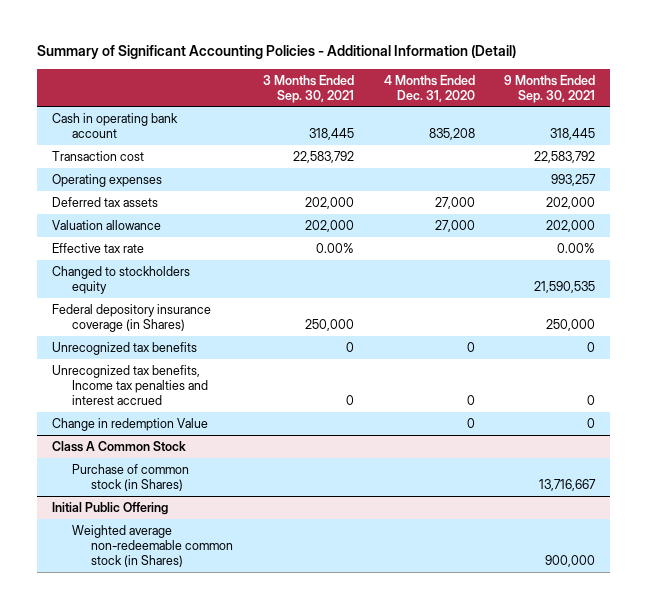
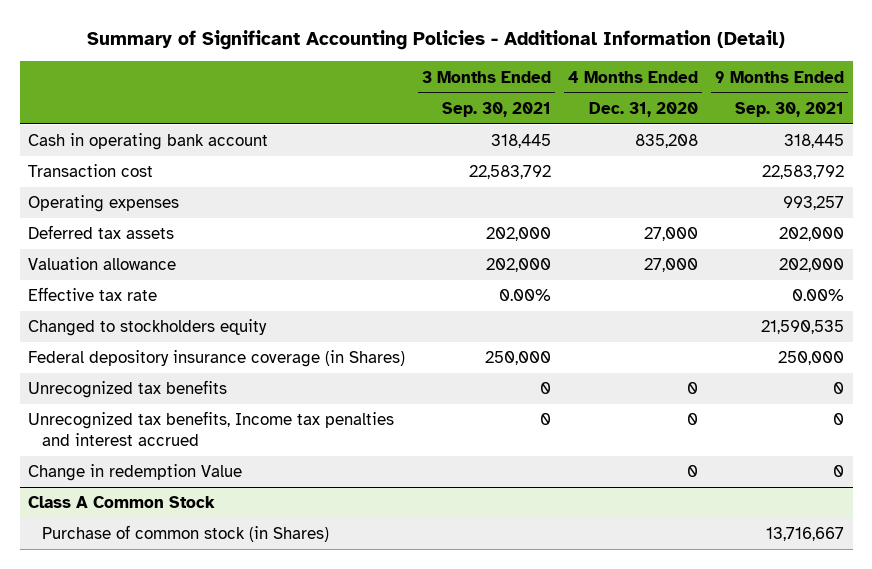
[52,501,169,515] Initial Public Offering -> none
[71,524,234,568] Weighted average non-redeemable common stock (in Shares) -> none

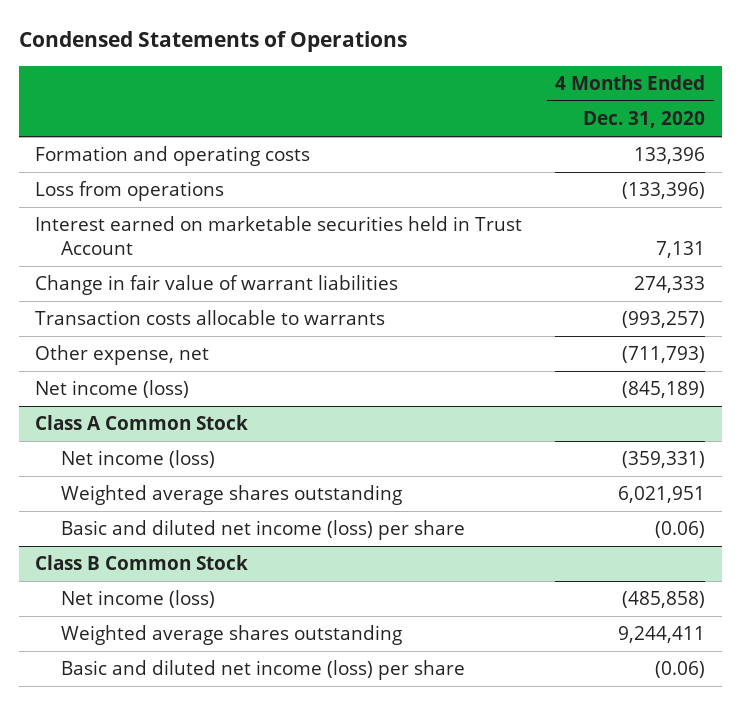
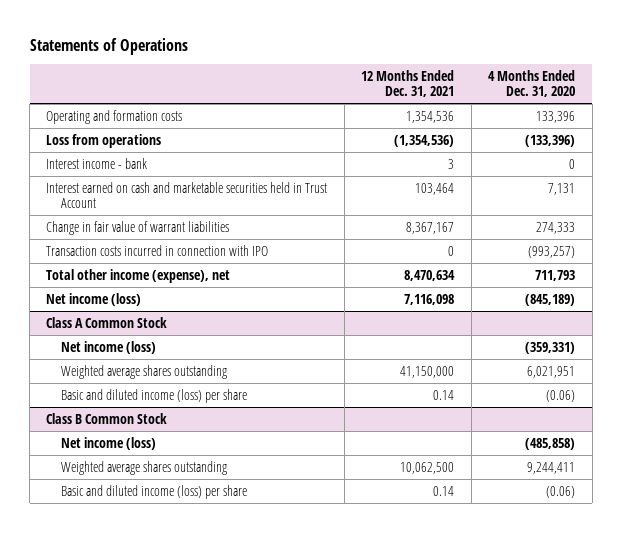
[18,31,407,53] Condensed Statements of Operations -> [29,37,188,55] Statements of Operations
none -> [361,69,455,98] 12 Months Ended Dec. 31, 2021
[35,146,311,167] Formation and operating costs -> [46,109,183,124] Operating and formation costs
none -> [46,157,148,169] Interest income - bank
[35,216,523,255] Interest earned on marketable securities held in Trust Account -> [46,181,328,209] Interest earned on cash and marketable securities held in Trust Account
[35,310,386,326] Transaction costs allocable to warrants -> [46,244,269,256] Transaction costs incurred in connection with IPO
[35,345,210,366] Other expense, net -> [46,268,231,283] Total other income (expense), net
[622,346,706,364] (711,793) -> [535,269,576,281] 711,793
[61,520,466,541] Basic and diluted net income (loss) per share -> [60,388,247,403] Basic and diluted income (loss) per share
[61,660,466,681] Basic and diluted net income (loss) per share -> [60,484,247,499] Basic and diluted income (loss) per share

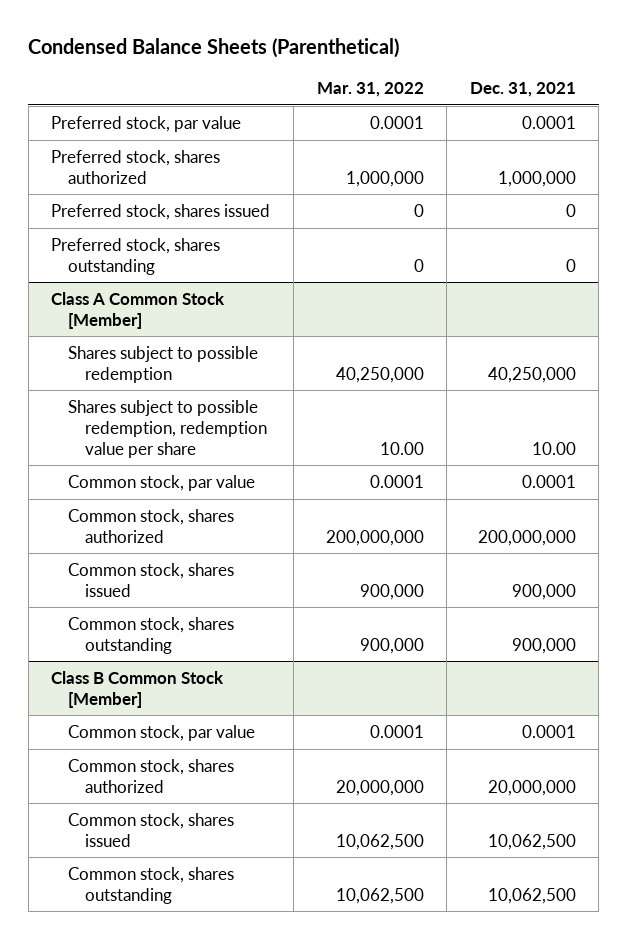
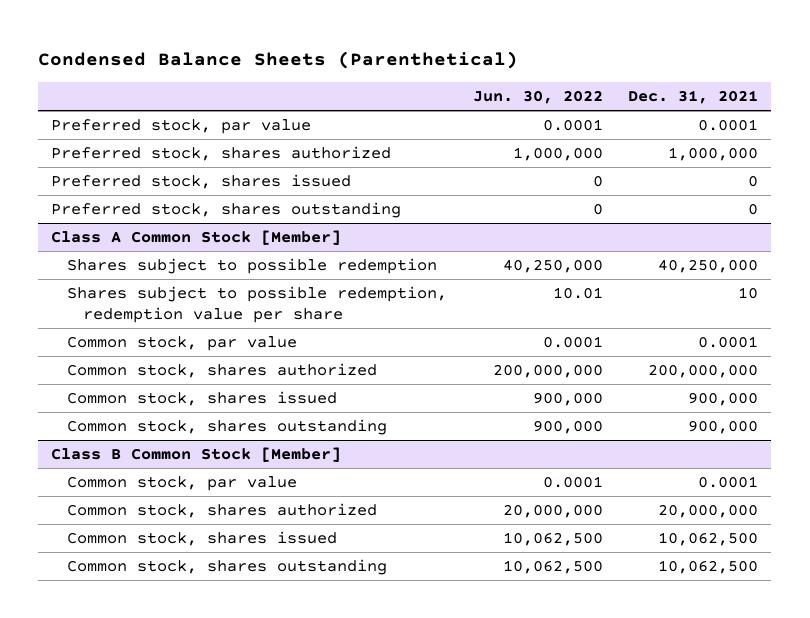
[316,82,424,98] Mar. 31, 2022 -> none
none -> [472,90,603,105] Jun. 30, 2022
[531,441,576,455] 10.00 -> [738,287,759,300] 10

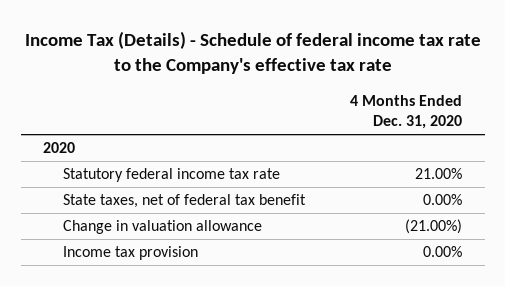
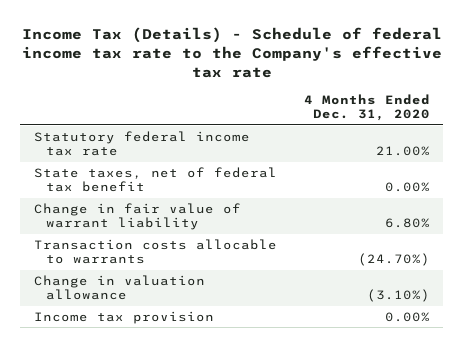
[43,142,76,154] 2020 -> none
none -> [33,202,241,231] Change in fair value of warrant liability
none -> [33,238,277,265] Transaction costs allocable to warrants
[404,219,462,235] (21.00%) -> [366,289,430,303] (3.10%)

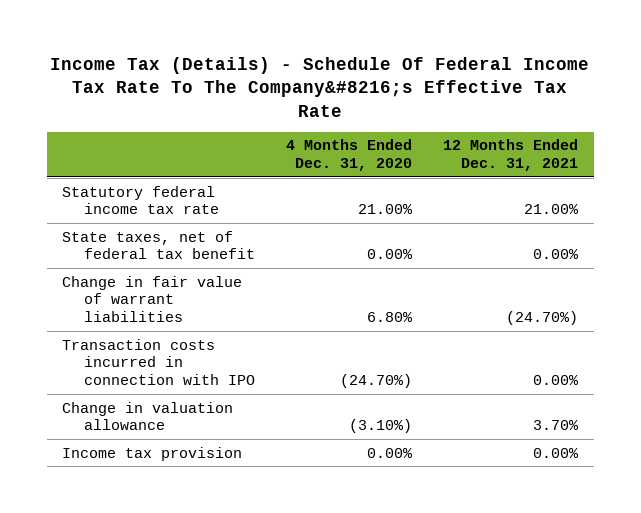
[21,27,442,78] Income Tax (Details) - Schedule of federal income tax rate to the Company's effective tax rate -> [50,57,590,117] Income Tax (Details) - Schedule Of Federal Income Tax Rate To The Company&#8216;s Effective Tax Rate
none -> [443,139,579,171] 12 Months Ended Dec. 31, 2021
[33,202,241,231] Change in fair value of warrant liability -> [62,275,243,322] Change in fair value of warrant liabilities
[33,238,277,265] Transaction costs allocable to warrants -> [62,338,256,385] Transaction costs incurred in connection with IPO

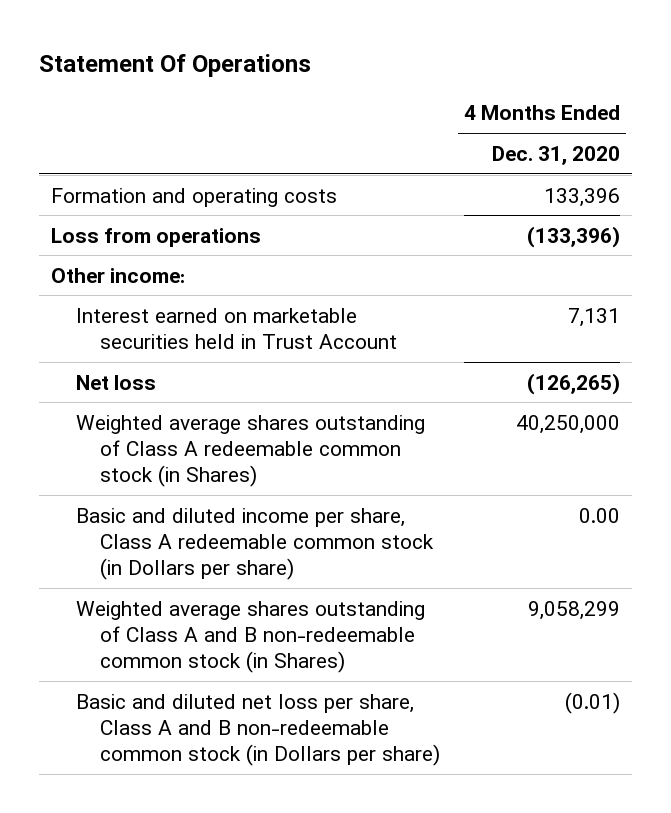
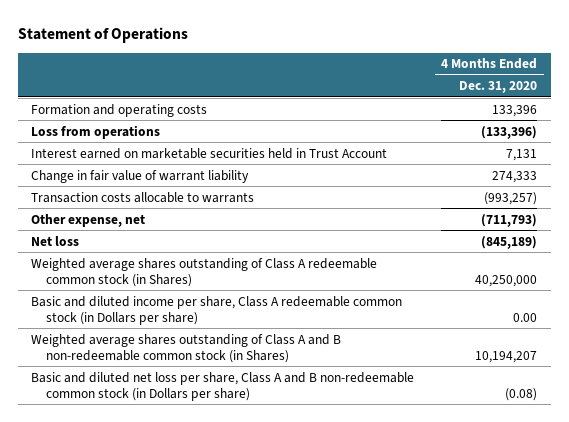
[39,53,312,77] Statement Of Operations -> [17,27,188,44] Statement of Operations
[50,267,185,283] Other income: -> none
none -> [31,169,250,183] Change in fair value of warrant liability
none -> [31,191,255,203] Transaction costs allocable to warrants
none -> [31,213,146,227] Other expense, net
[527,372,621,395] (126,265) -> [481,235,538,249] (845,189)
[528,600,621,620] 9,058,299 -> [475,350,538,363] 10,194,207
[565,691,621,714] (0.01) -> [505,387,538,401] (0.08)

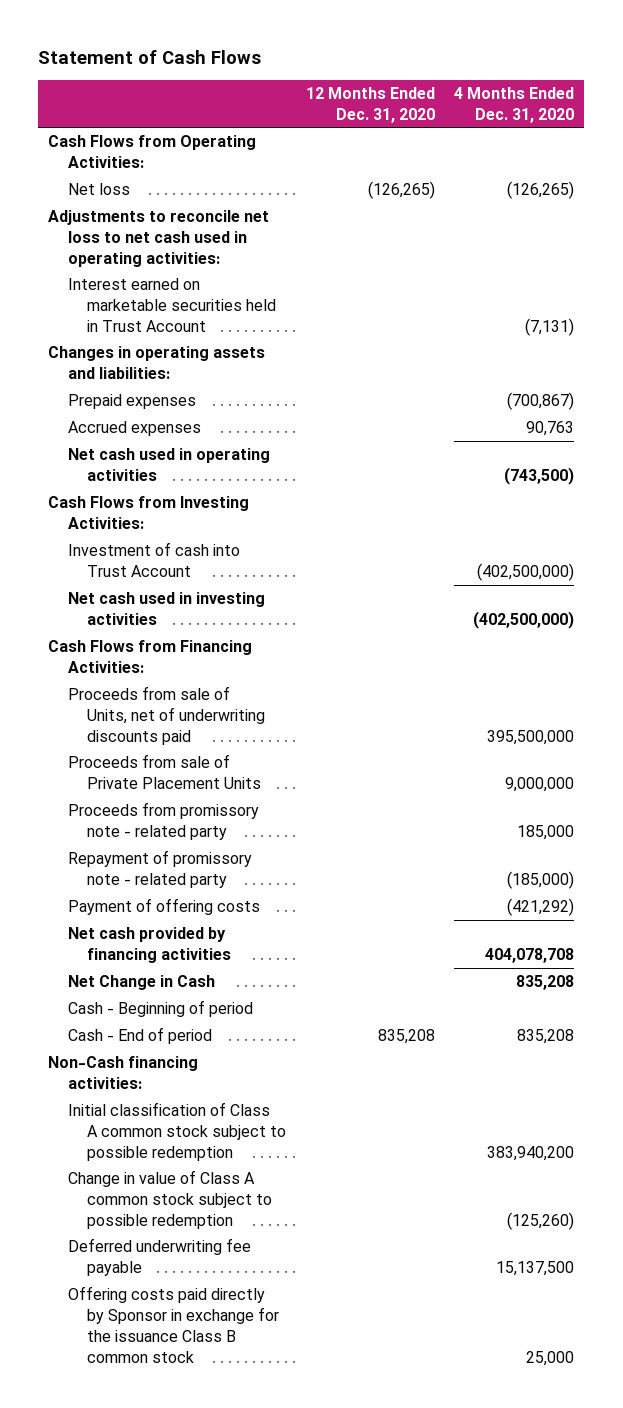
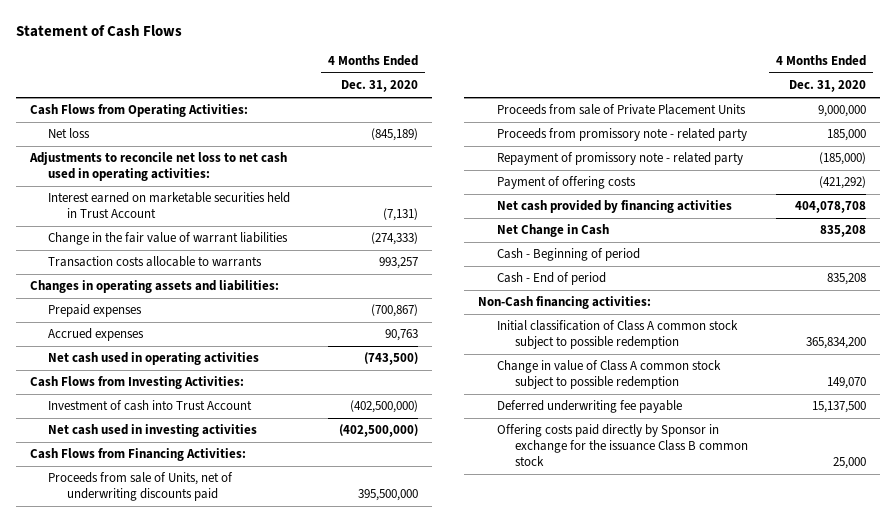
[305,86,435,123] 12 Months Ended Dec. 31, 2020 -> none
[507,181,575,200] (126,265) -> [370,128,418,142] (845,189)
none -> [48,232,289,246] Change in the fair value of warrant liabilities
none -> [48,256,263,268] Transaction costs allocable to warrants
[487,1145,575,1161] 383,940,200 -> [806,337,867,350] 365,834,200
[507,1211,575,1230] (125,260) -> [827,377,867,390] 149,070

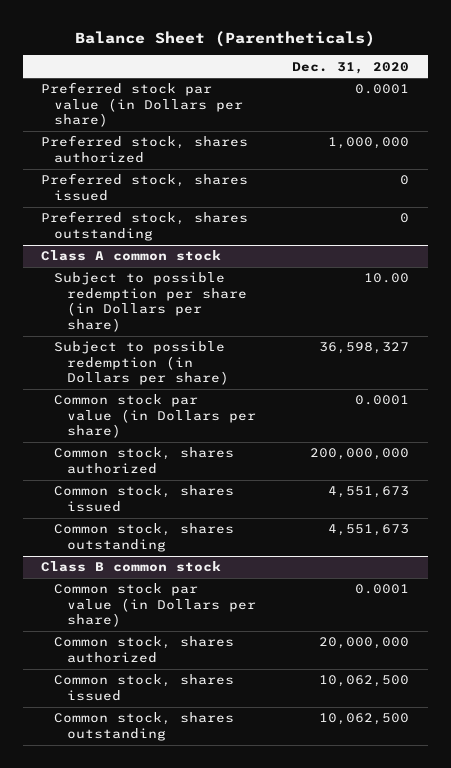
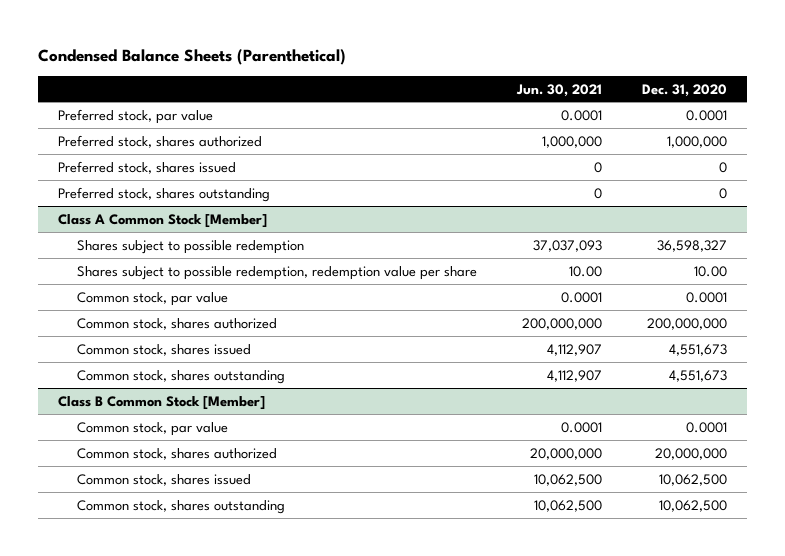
[75,30,376,47] Balance Sheet (Parentheticals) -> [38,49,347,66] Condensed Balance Sheets (Parenthetical)
none -> [516,83,603,97] Jun. 30, 2021
[41,82,244,128] Preferred stock par value (in Dollars per share) -> [58,108,214,124] Preferred stock, par value
[54,272,247,333] Subject to possible redemption per share (in Dollars per share) -> none
[41,250,222,262] Class A common stock -> [58,213,268,228] Class A Common Stock [Member]
none -> [77,239,305,254] Shares subject to possible redemption
[54,341,229,386] Subject to possible redemption (in Dollars per share) -> [77,265,478,280] Shares subject to possible redemption, redemption value per share
[319,342,410,355] 36,598,327 -> [693,265,727,277] 10.00
[54,394,256,439] Common stock par value (in Dollars per share) -> [77,291,229,306] Common stock, par value
[41,561,222,573] Class B common stock -> [58,395,266,410] Class B Common Stock [Member]
[54,583,256,628] Common stock par value (in Dollars per share) -> [77,421,229,436] Common stock, par value

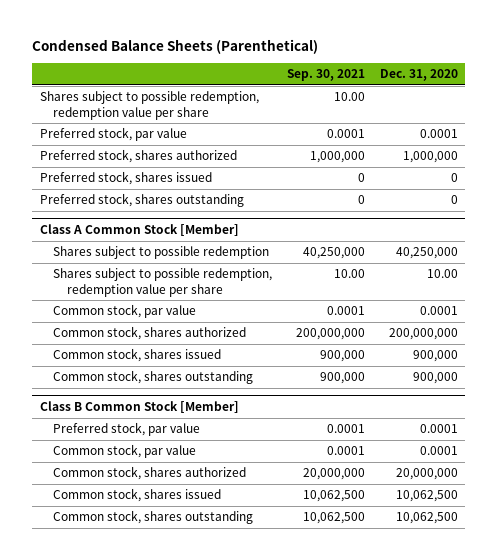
[516,83,603,97] Jun. 30, 2021 -> none
none -> [286,68,365,81] Sep. 30, 2021
none -> [39,91,259,120] Shares subject to possible redemption, redemption value per share
[656,239,727,252] 36,598,327 -> [395,247,458,260] 40,250,000
[668,343,727,356] 4,551,673 -> [412,350,458,363] 900,000
[668,369,727,382] 4,551,673 -> [412,372,458,385] 900,000
none -> [53,422,201,437] Preferred stock, par value

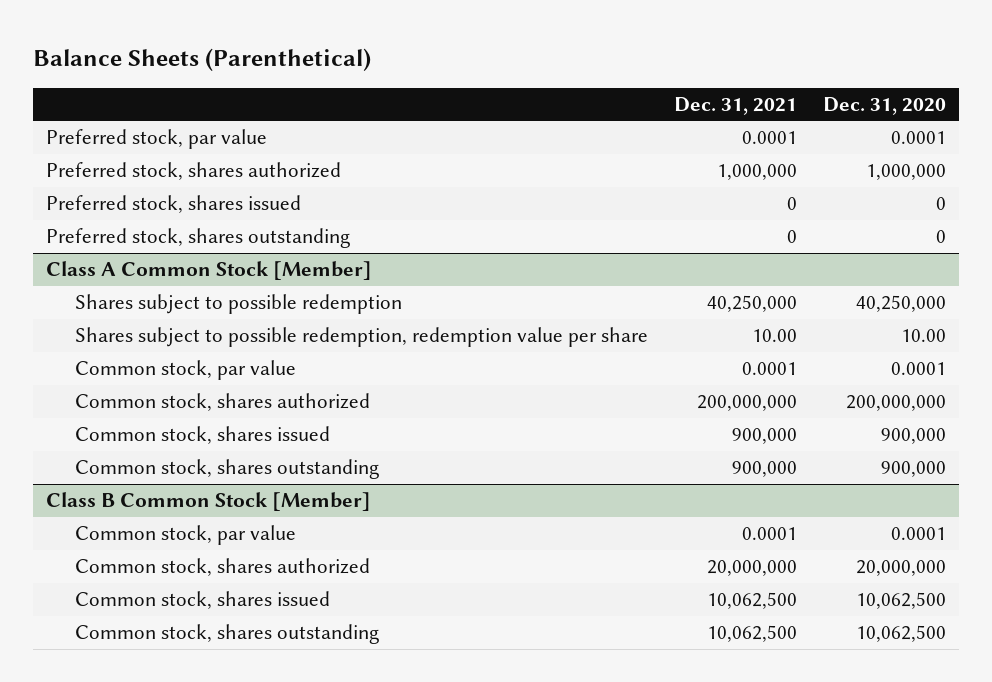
[32,38,319,54] Condensed Balance Sheets (Parenthetical) -> [33,48,372,72] Balance Sheets (Parenthetical)
[286,68,365,81] Sep. 30, 2021 -> none
none -> [674,96,798,115] Dec. 31, 2021
[39,91,259,120] Shares subject to possible redemption, redemption value per share -> none
[53,422,201,437] Preferred stock, par value -> none

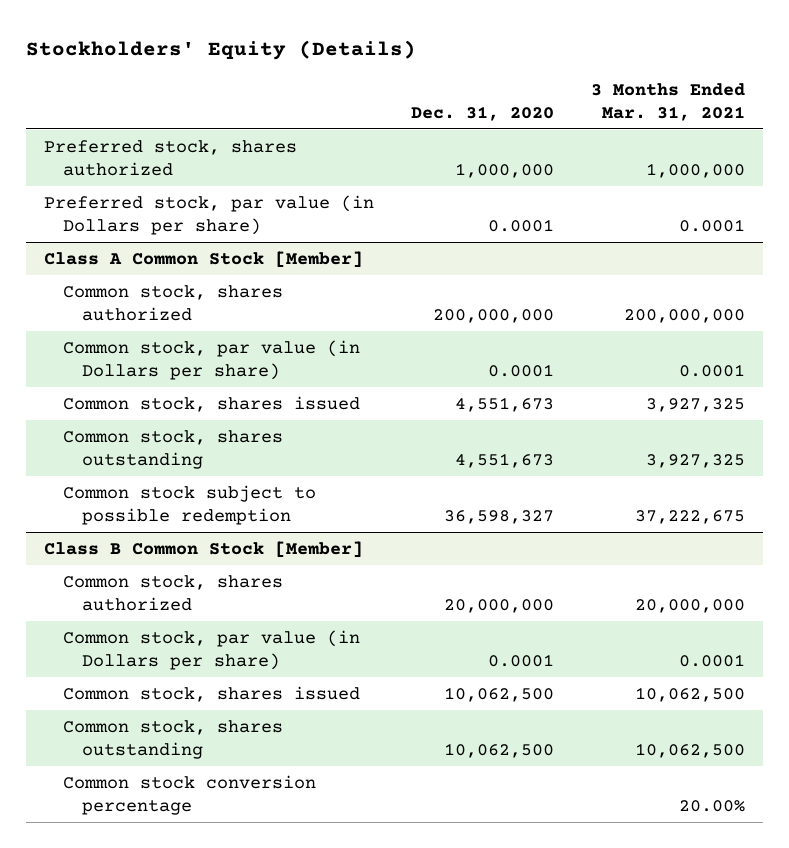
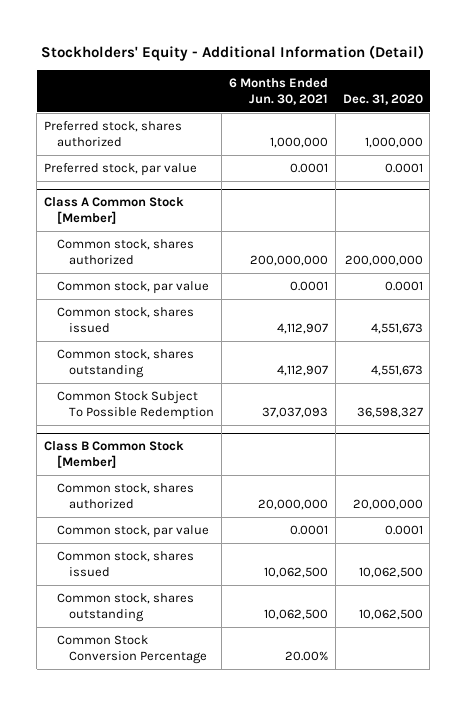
[26,39,417,60] Stockholders' Equity (Details) -> [41,44,425,61] Stockholders' Equity - Additional Information (Detail)
[590,82,745,121] 3 Months Ended Mar. 31, 2021 -> none
none -> [228,77,328,105] 6 Months Ended Jun. 30, 2021
[44,194,375,235] Preferred stock, par value (in Dollars per share) -> [44,162,198,176] Preferred stock, par value
[62,339,360,380] Common stock, par value (in Dollars per share) -> [56,280,209,294] Common stock, par value
[62,484,316,525] Common stock subject to possible redemption -> [56,390,215,421] Common Stock Subject To Possible Redemption
[62,629,360,670] Common stock, par value (in Dollars per share) -> [56,524,209,538] Common stock, par value
[62,774,316,815] Common stock conversion percentage -> [56,634,208,665] Common Stock Conversion Percentage

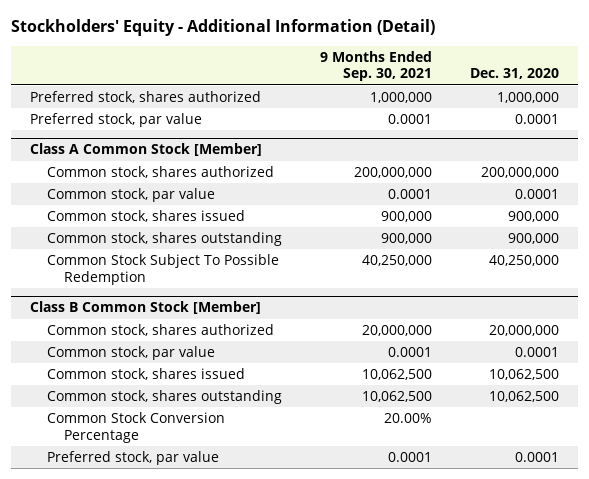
[228,77,328,105] 6 Months Ended Jun. 30, 2021 -> none
none -> [319,50,432,82] 9 Months Ended Sep. 30, 2021
[370,323,423,335] 4,551,673 -> [507,210,559,222] 900,000
[370,365,423,377] 4,551,673 -> [507,232,559,244] 900,000
[356,407,423,419] 36,598,327 -> [488,254,559,266] 40,250,000
none -> [46,450,219,465] Preferred stock, par value

